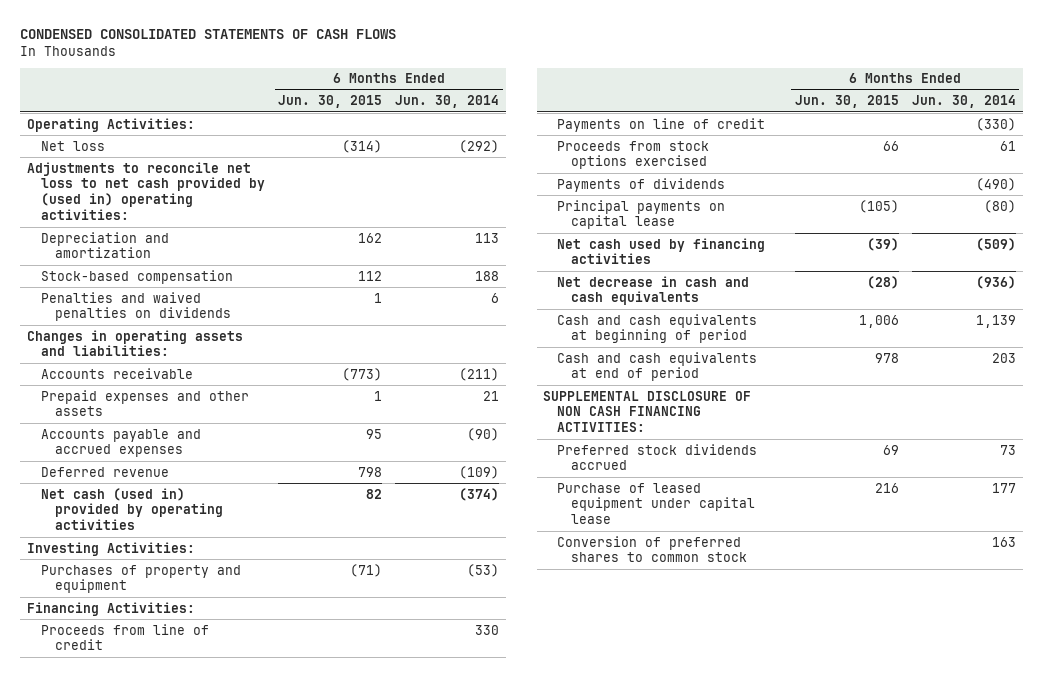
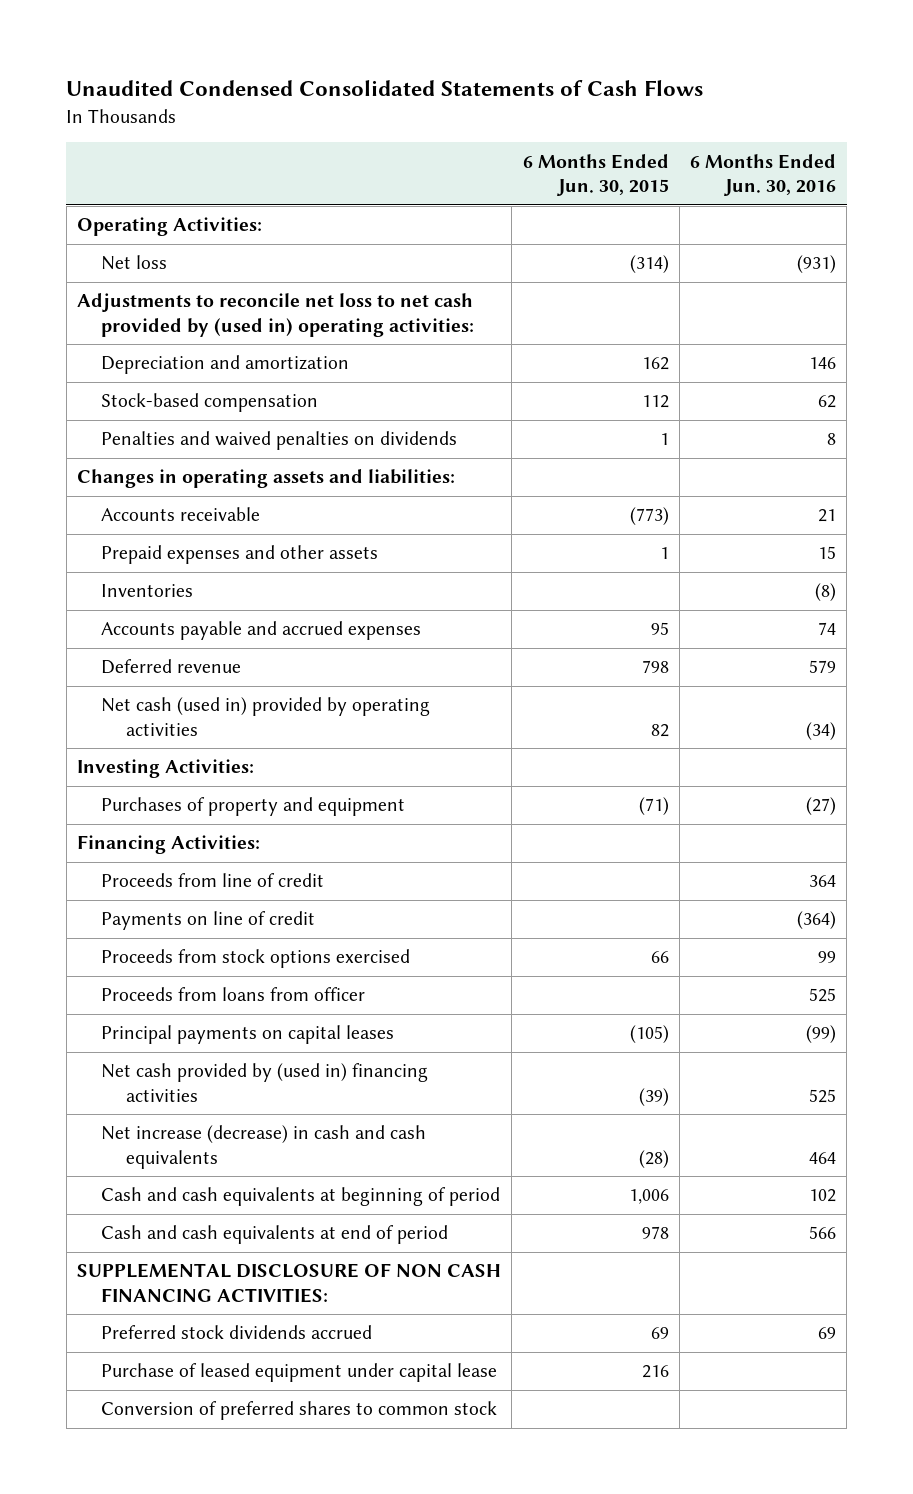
[19,28,396,39] CONDENSED CONSOLIDATED STATEMENTS OF CASH FLOWS -> [66,80,704,97] Unaudited Condensed Consolidated Statements of Cash Flows
[395,95,500,109] Jun. 30, 2014 -> none
none -> [690,153,837,196] 6 Months Ended Jun. 30, 2016
none -> [101,584,194,598] Inventories
[557,177,726,192] Payments of dividends -> none
none -> [101,987,366,1002] Proceeds from loans from officer
[557,199,726,230] Principal payments on capital lease -> [101,1025,395,1045] Principal payments on capital leases
[557,237,766,265] Net cash used by financing activities -> [101,1063,429,1102] Net cash provided by (used in) financing activities
[557,275,750,306] Net decrease in cash and cash equivalents -> [101,1125,427,1169] Net increase (decrease) in cash and cash equivalents

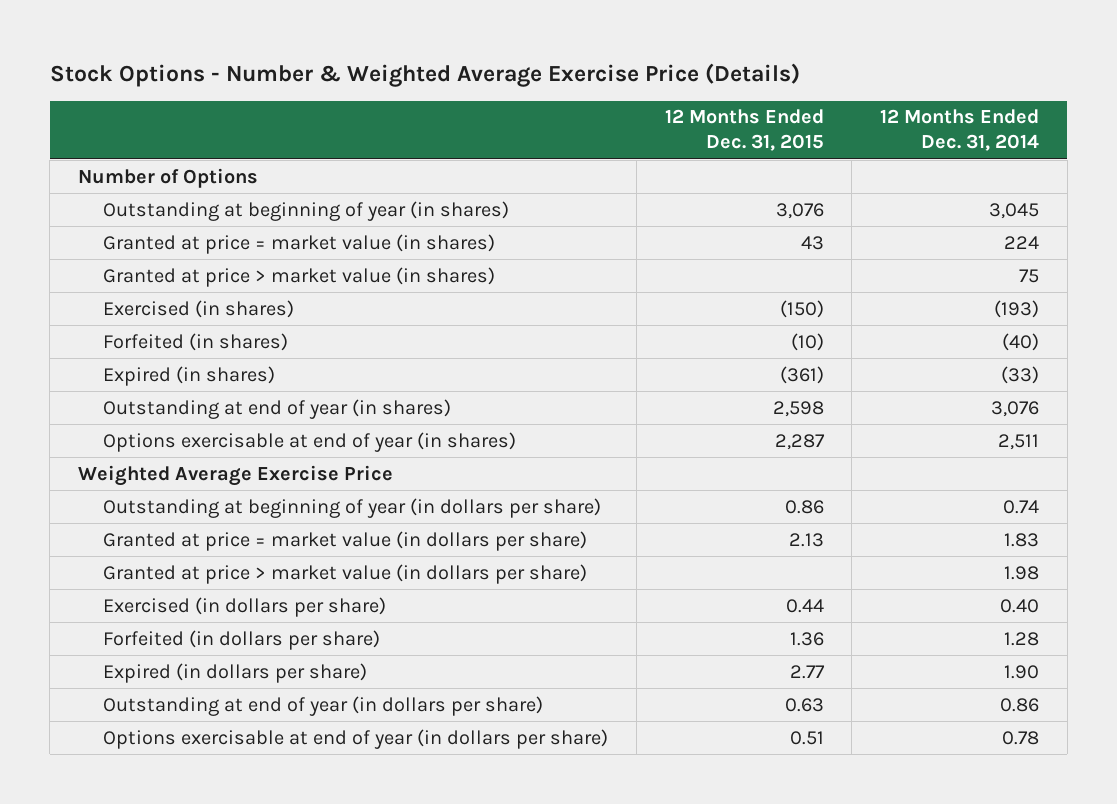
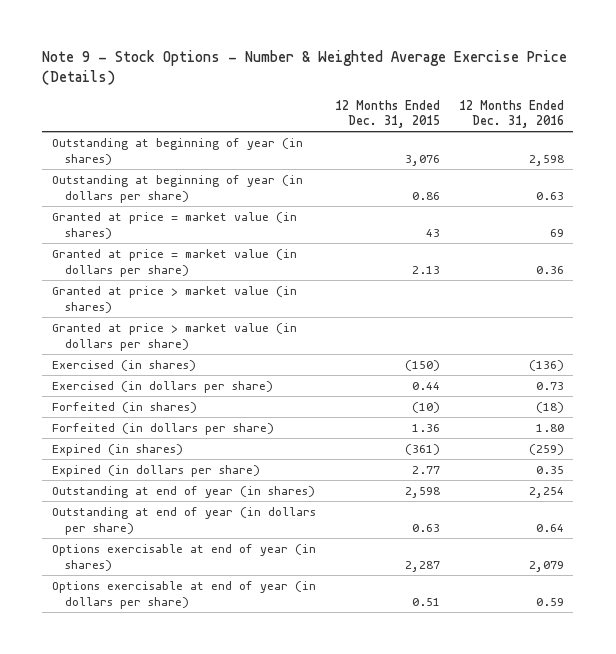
[49,62,800,87] Stock Options - Number & Weighted Average Exercise Price (Details) -> [42,50,568,86] Note 9 - Stock Options - Number & Weighted Average Exercise Price (Details)
[879,109,1039,152] 12 Months Ended Dec. 31, 2014 -> none
none -> [458,99,564,129] 12 Months Ended Dec. 31, 2016
[78,167,259,188] Number of Options -> none
[78,464,394,486] Weighted Average Exercise Price -> none
[103,233,496,254] Granted at price = market value (in shares) -> [51,211,297,239] Granted at price = market value (in shares)
[103,266,496,287] Granted at price > market value (in shares) -> [51,285,297,313] Granted at price > market value (in shares)
[103,299,295,318] Exercised (in shares) -> [51,359,196,371] Exercised (in shares)
[103,332,289,351] Forfeited (in shares) -> [51,401,197,413] Forfeited (in shares)
[103,365,276,386] Expired (in shares) -> [51,443,183,456] Expired (in shares)
[103,398,452,419] Outstanding at end of year (in shares) -> [51,485,315,498] Outstanding at end of year (in shares)
[103,431,517,452] Options exercisable at end of year (in shares) -> [51,543,316,571] Options exercisable at end of year (in shares)

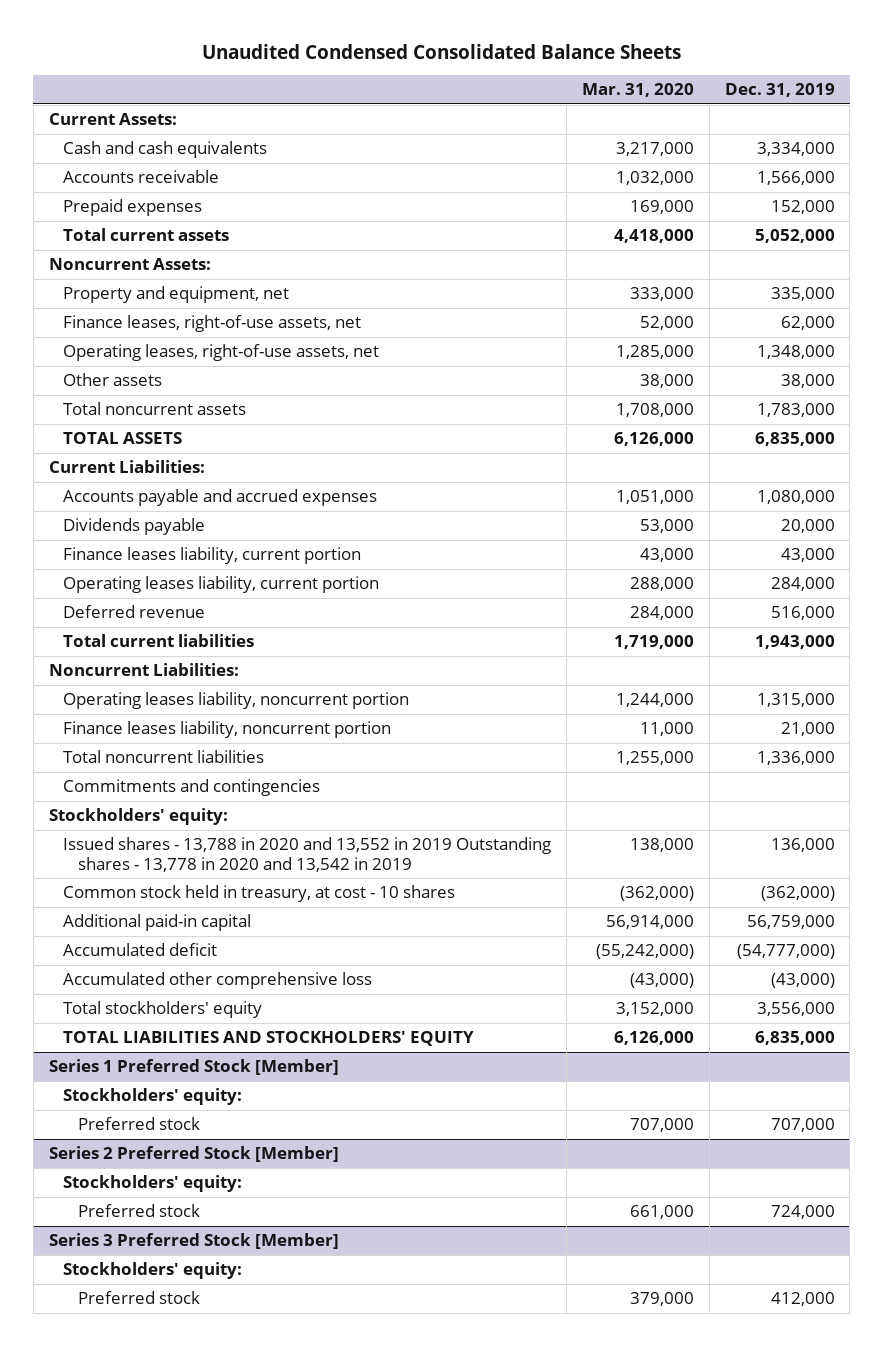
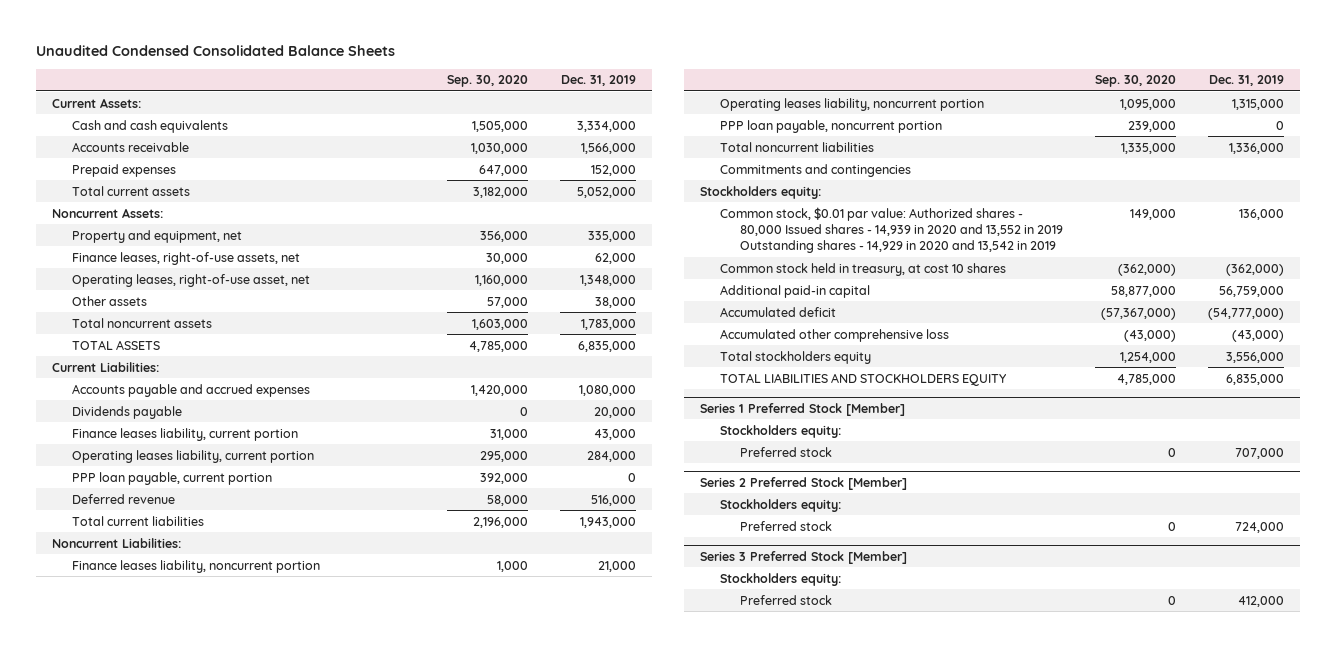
[581,83,694,98] Mar. 31, 2020 -> none
none -> [447,75,529,88] Sep. 30, 2020
[63,344,380,362] Operating leases, right-of-use assets, net -> [72,273,311,287] Operating leases, right-of-use asset, net
none -> [72,471,273,485] PPP loan payable, current portion
[63,692,410,710] Operating leases liability, noncurrent portion -> [720,97,985,111] Operating leases liability, noncurrent portion
none -> [720,119,943,133] PPP loan payable, noncurrent portion
[48,808,228,826] Stockholders' equity: -> [700,185,822,199] Stockholders equity:
[63,837,552,872] Issued shares - 13,788 in 2020 and 13,552 in 2019 Outstanding shares - 13,778 in 2020 and 13,542 in 2019 -> [720,206,1064,254] Common stock, $0.01 par value: Authorized shares - 80,000 Issued shares - 14,939 in 2020 and 13,552 in 2019 Outstanding shares - 14,929 in 2020 and 13,542 in 2019
[63,885,456,903] Common stock held in treasury, at cost - 10 shares -> [720,262,1007,276] Common stock held in treasury, at cost 10 shares
[63,1001,263,1019] Total stockholders' equity -> [720,350,872,364] Total stockholders equity
[63,1031,475,1047] TOTAL LIABILITIES AND STOCKHOLDERS' EQUITY -> [720,372,1008,386] TOTAL LIABILITIES AND STOCKHOLDERS EQUITY
[63,1088,243,1106] Stockholders' equity: -> [720,424,842,438] Stockholders equity:
[63,1175,243,1193] Stockholders' equity: -> [720,498,842,512] Stockholders equity:
[63,1262,243,1280] Stockholders' equity: -> [720,572,842,586] Stockholders equity:

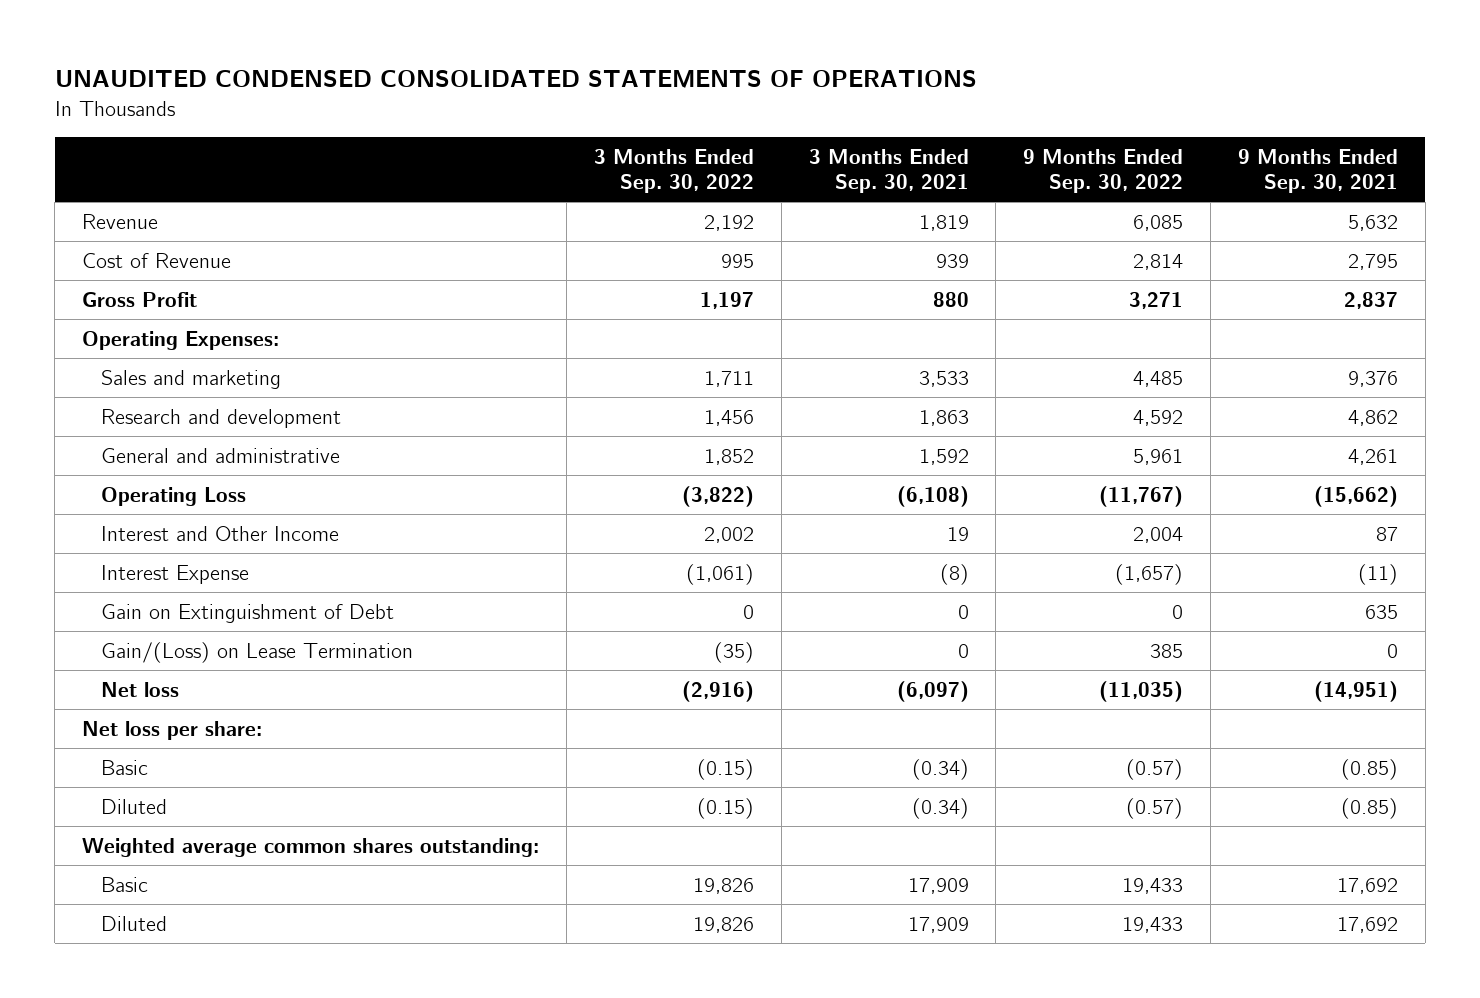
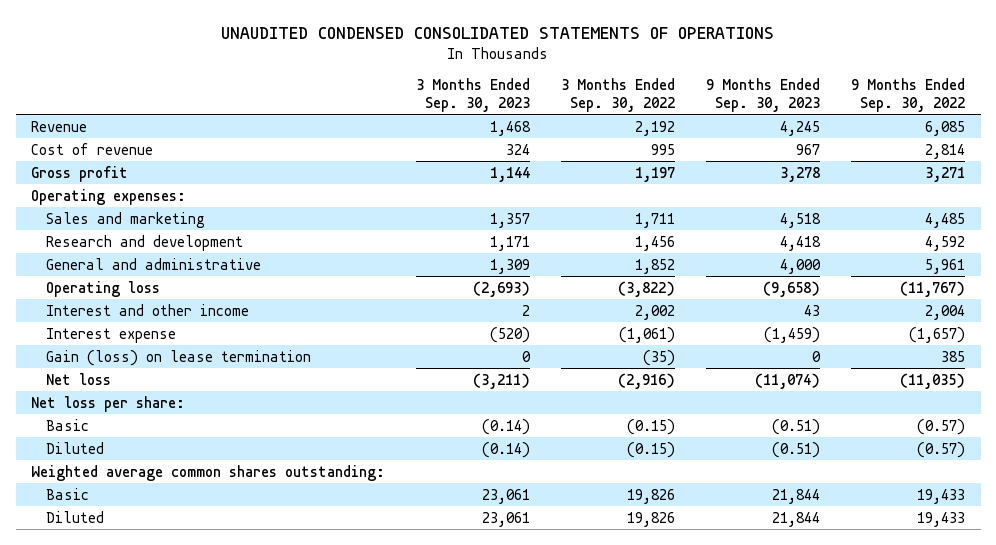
[808,148,969,193] 3 Months Ended Sep. 30, 2021 -> none
[1238,148,1399,193] 9 Months Ended Sep. 30, 2021 -> none
none -> [416,78,531,112] 3 Months Ended Sep. 30, 2023
none -> [706,78,821,112] 9 Months Ended Sep. 30, 2023
[82,252,232,268] Cost of Revenue -> [31,142,154,155] Cost of revenue
[82,291,198,307] Gross Profit -> [31,165,129,182] Gross profit
[82,330,280,350] Operating Expenses: -> [31,188,187,205] Operating expenses:
[101,603,395,623] Gain on Extinguishment of Debt -> none
[101,486,247,506] Operating Loss -> [45,280,160,297] Operating loss
[101,525,340,541] Interest and Other Income -> [45,303,249,316] Interest and other income
[101,564,250,584] Interest Expense -> [45,327,176,343] Interest expense
[101,641,414,663] Gain/(Loss) on Lease Termination -> [45,349,311,366] Gain (loss) on lease termination

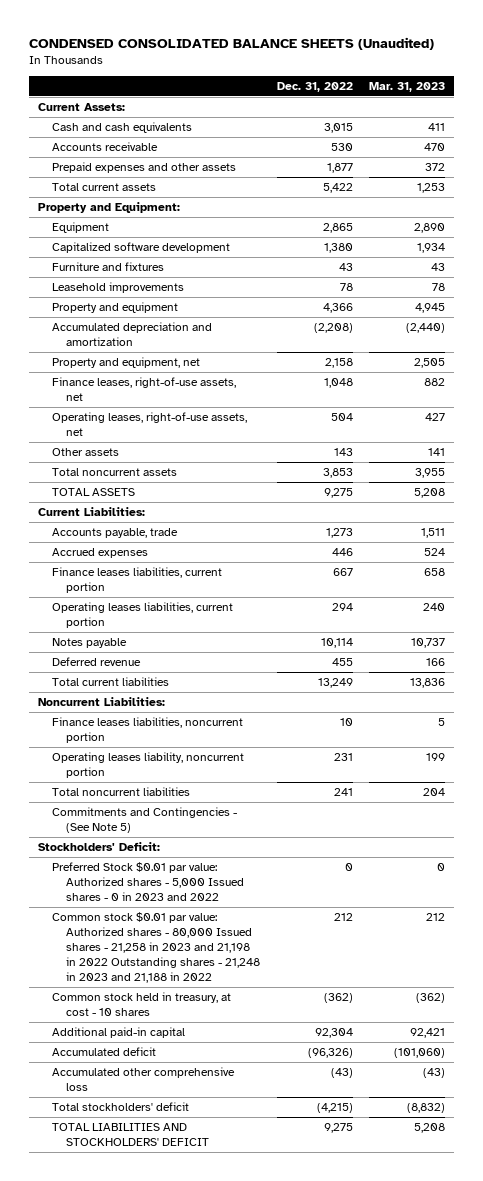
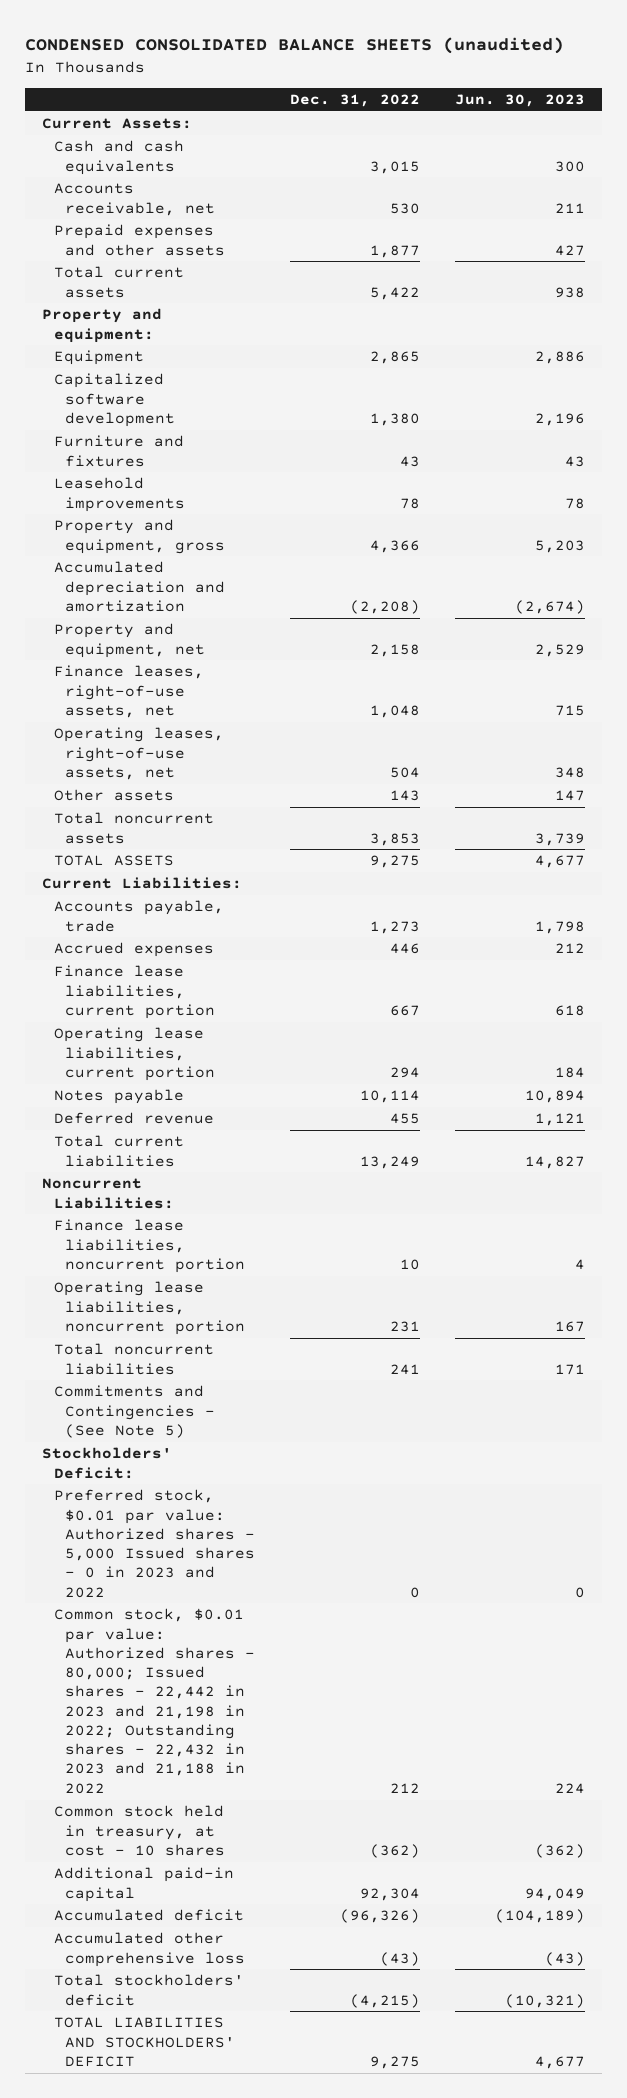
[29,36,435,50] CONDENSED CONSOLIDATED BALANCE SHEETS (Unaudited) -> [24,36,564,54] CONDENSED CONSOLIDATED BALANCE SHEETS (unaudited)
[369,81,446,92] Mar. 31, 2023 -> none
none -> [454,94,585,108] Jun. 30, 2023
[51,141,158,151] Accounts receivable -> [53,183,216,216] Accounts receivable, net
[37,201,180,213] Property and Equipment: -> [42,308,163,343] Property and equipment:
[51,301,178,313] Property and equipment -> [53,519,226,554] Property and equipment, gross
[51,566,222,594] Finance leases liabilities, current portion -> [53,965,216,1019] Finance lease liabilities, current portion
[51,601,233,629] Operating leases liabilities, current portion -> [53,1027,216,1081] Operating lease liabilities, current portion
[51,716,243,744] Finance leases liabilities, noncurrent portion -> [53,1219,246,1273] Finance lease liabilities, noncurrent portion
[51,751,244,779] Operating leases liability, noncurrent portion -> [53,1281,246,1335] Operating lease liabilities, noncurrent portion
[51,861,244,902] Preferred Stock $0.01 par value: Authorized shares - 5,000 Issued shares - 0 in 2023 and 2022 -> [53,1489,256,1598] Preferred stock, $0.01 par value: Authorized shares - 5,000 Issued shares - 0 in 2023 and 2022
[51,911,260,984] Common stock $0.01 par value: Authorized shares - 80,000 Issued shares - 21,258 in 2023 and 21,198 in 2022 Outstanding shares - 21,248 in 2023 and 21,188 in 2022 -> [53,1608,256,1794] Common stock, $0.01 par value: Authorized shares - 80,000; Issued shares - 22,442 in 2023 and 21,198 in 2022; Outstanding shares - 22,432 in 2023 and 21,188 in 2022

